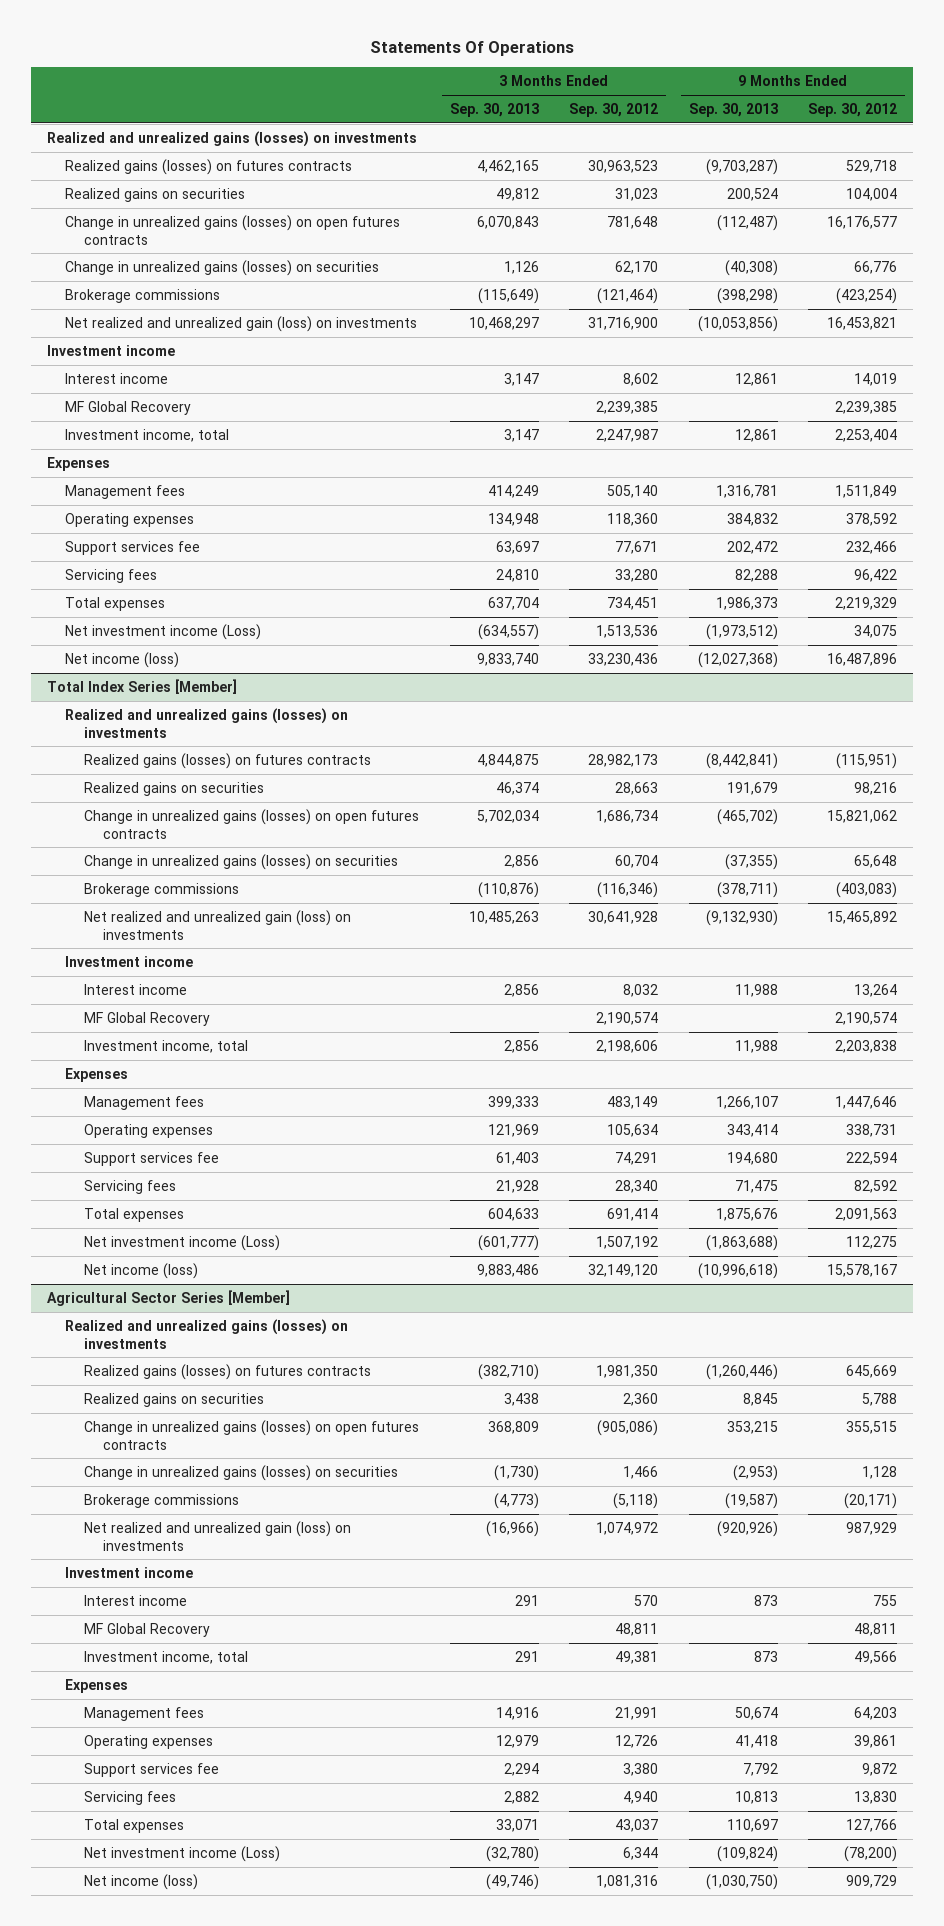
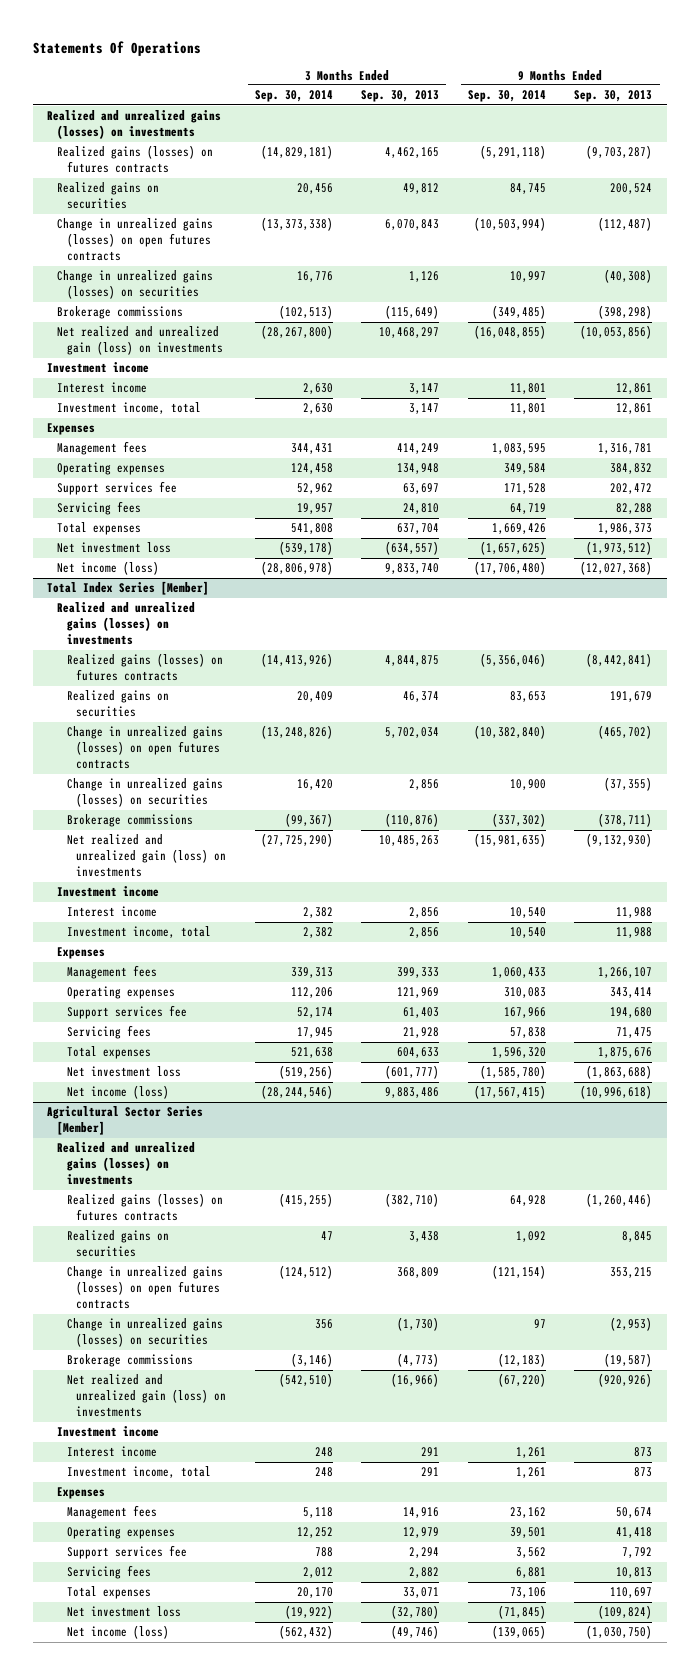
[569,103,659,118] Sep. 30, 2012 -> none
[808,103,898,118] Sep. 30, 2012 -> none
none -> [254,90,333,103] Sep. 30, 2014
none -> [467,90,546,103] Sep. 30, 2014
[65,400,192,415] MF Global Recovery -> none
[65,623,262,640] Net investment income (Loss) -> [57,542,172,554] Net investment loss
[84,1011,211,1026] MF Global Recovery -> none
[84,1234,281,1251] Net investment income (Loss) -> [66,1066,181,1078] Net investment loss
[84,1622,211,1637] MF Global Recovery -> none
[84,1845,281,1862] Net investment income (Loss) -> [66,1606,181,1618] Net investment loss

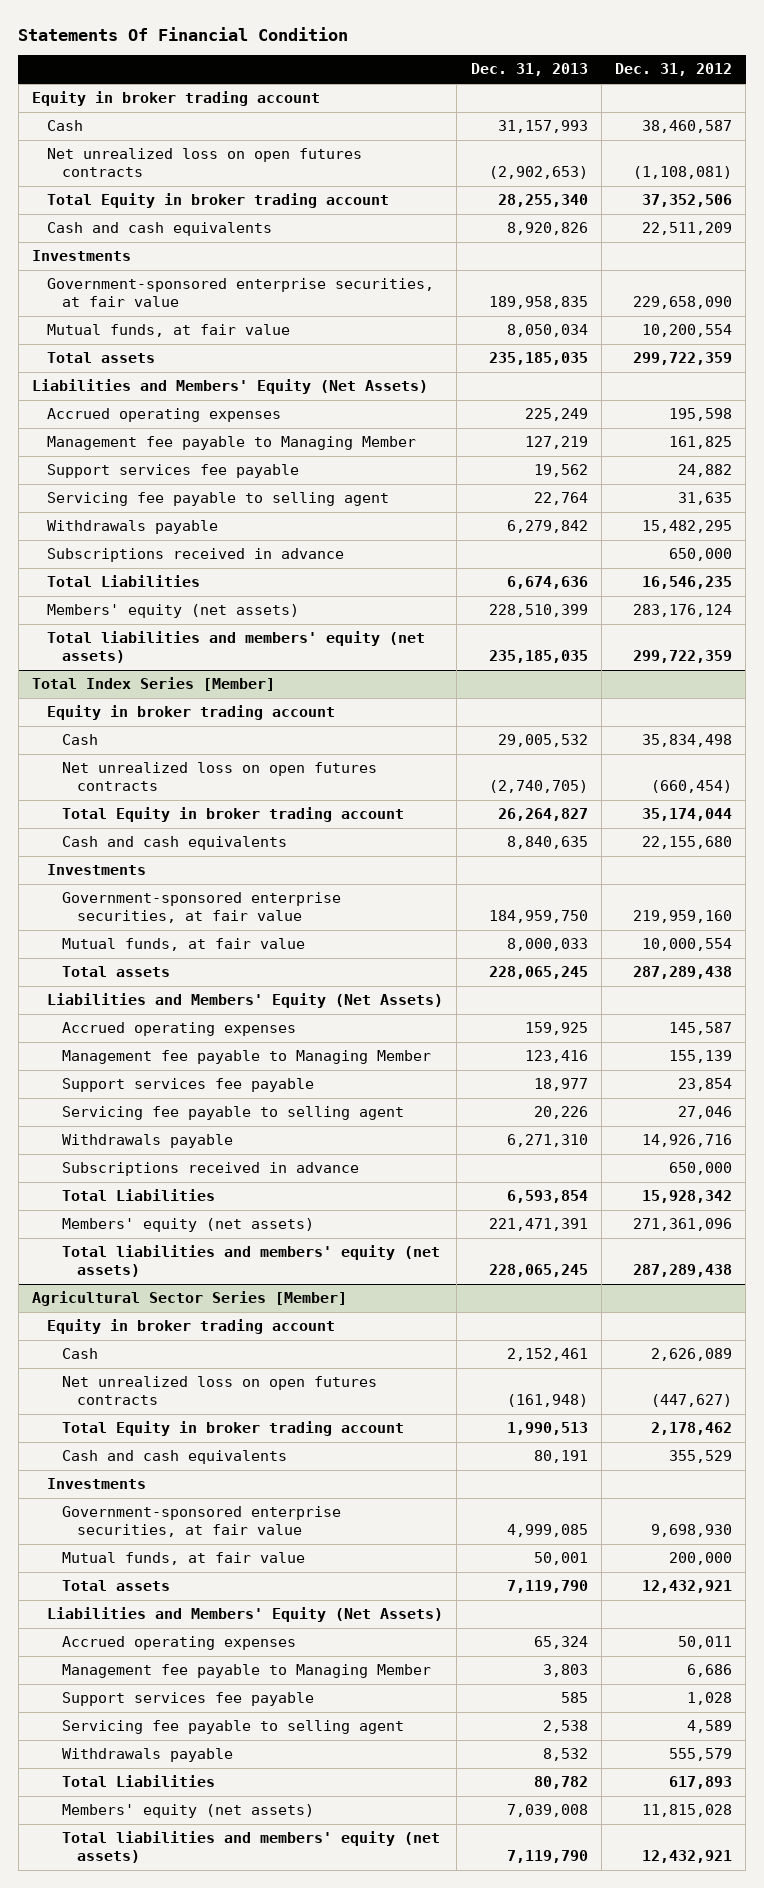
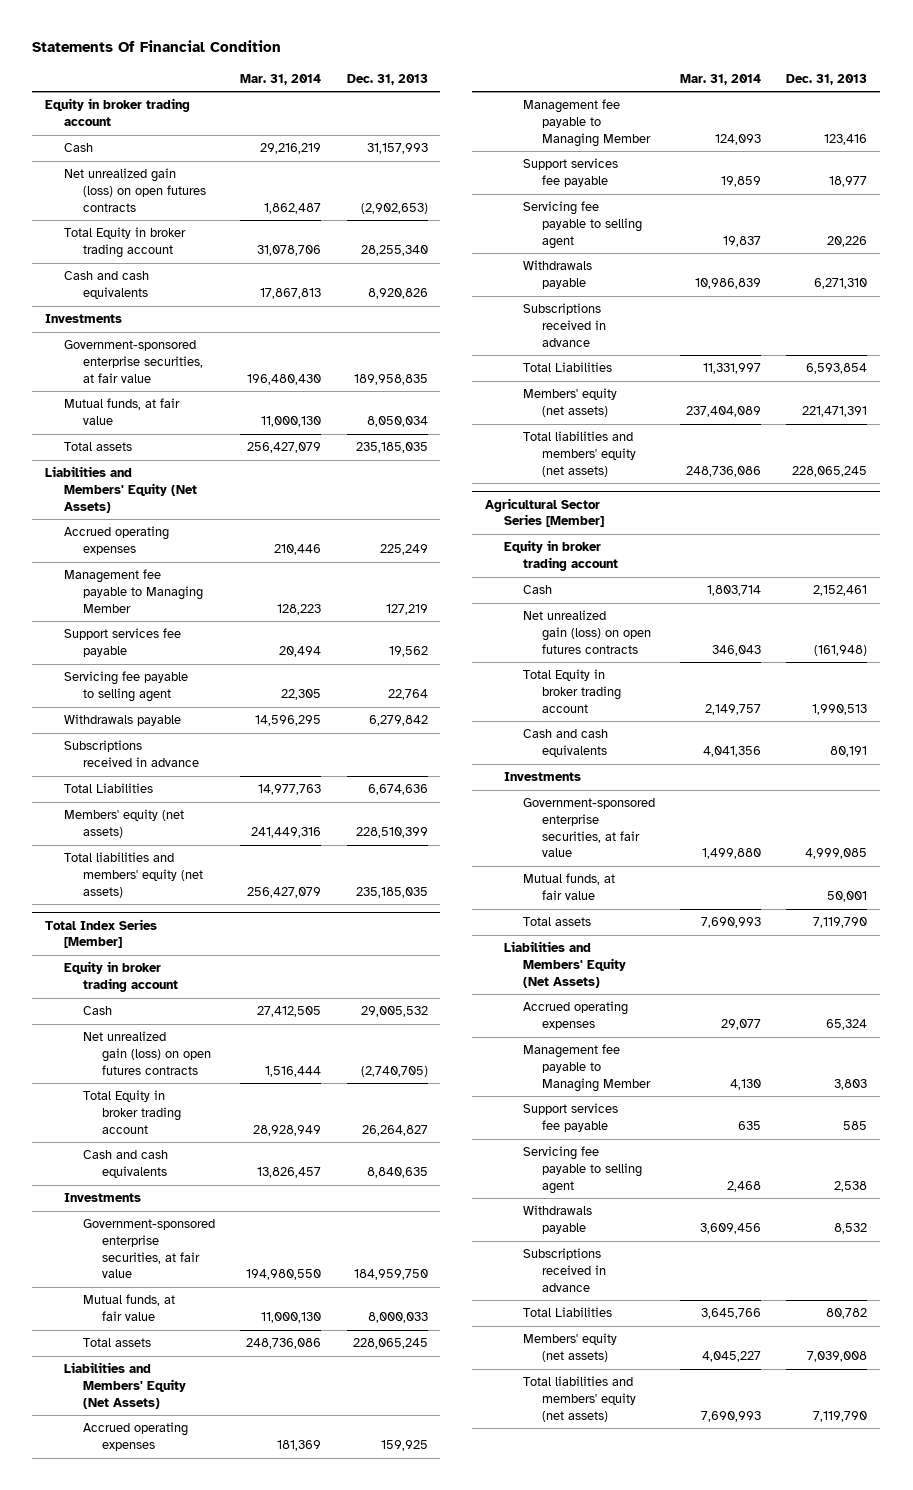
[615,63,733,77] Dec. 31, 2012 -> none
none -> [240,73,322,85] Mar. 31, 2014
[47,148,363,178] Net unrealized loss on open futures contracts -> [64,168,207,212] Net unrealized gain (loss) on open futures contracts
[62,762,378,792] Net unrealized loss on open futures contracts -> [83,1031,212,1075] Net unrealized gain (loss) on open futures contracts
[62,1376,378,1406] Net unrealized loss on open futures contracts -> [523,610,652,654] Net unrealized gain (loss) on open futures contracts
none -> [523,1248,607,1292] Subscriptions received in advance

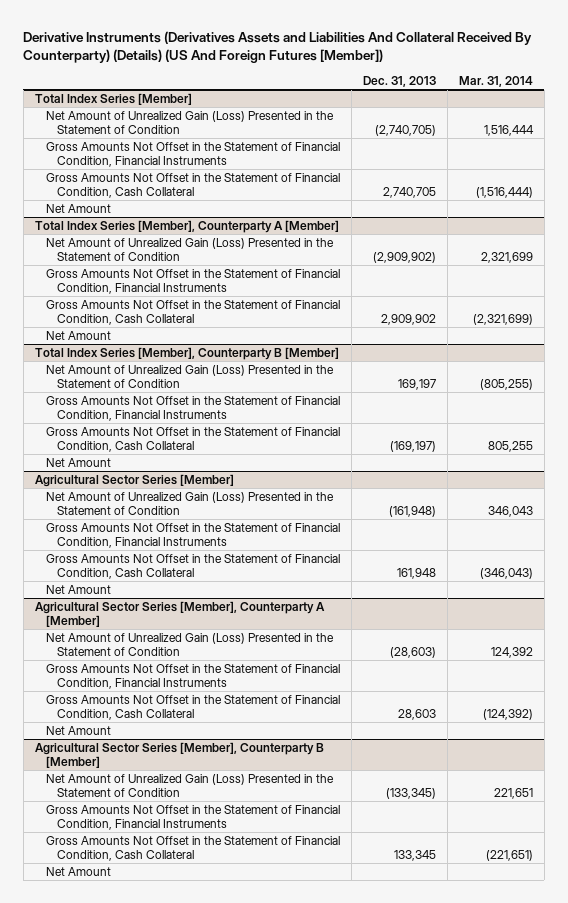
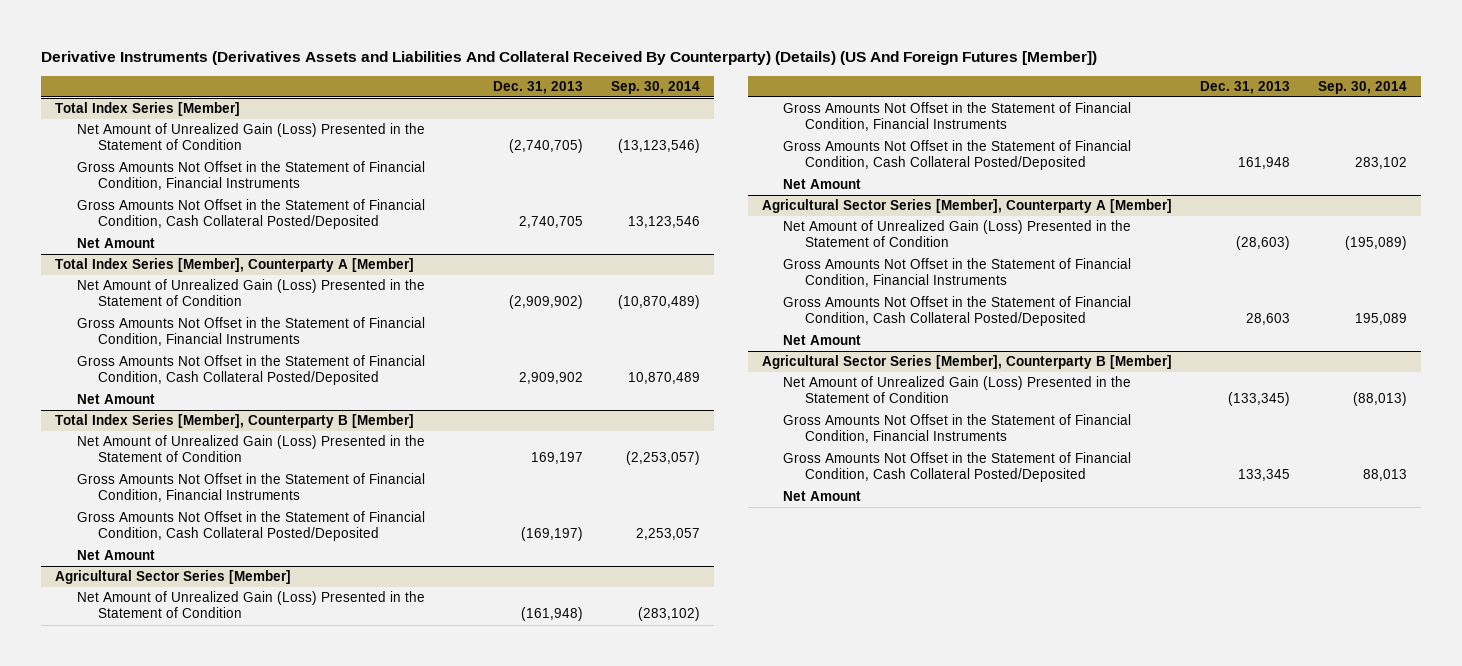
[458,75,533,87] Mar. 31, 2014 -> none
none -> [611,80,701,94] Sep. 30, 2014
[45,173,340,198] Gross Amounts Not Offset in the Statement of Financial Condition, Cash Collateral -> [76,199,425,230] Gross Amounts Not Offset in the Statement of Financial Condition, Cash Collateral Posted/Deposited
[45,300,340,325] Gross Amounts Not Offset in the Statement of Financial Condition, Cash Collateral -> [76,355,425,386] Gross Amounts Not Offset in the Statement of Financial Condition, Cash Collateral Posted/Deposited
[45,427,340,452] Gross Amounts Not Offset in the Statement of Financial Condition, Cash Collateral -> [76,511,425,542] Gross Amounts Not Offset in the Statement of Financial Condition, Cash Collateral Posted/Deposited
[45,554,340,579] Gross Amounts Not Offset in the Statement of Financial Condition, Cash Collateral -> [783,140,1132,171] Gross Amounts Not Offset in the Statement of Financial Condition, Cash Collateral Posted/Deposited
[45,695,340,720] Gross Amounts Not Offset in the Statement of Financial Condition, Cash Collateral -> [783,296,1132,327] Gross Amounts Not Offset in the Statement of Financial Condition, Cash Collateral Posted/Deposited
[45,836,340,861] Gross Amounts Not Offset in the Statement of Financial Condition, Cash Collateral -> [783,452,1132,483] Gross Amounts Not Offset in the Statement of Financial Condition, Cash Collateral Posted/Deposited

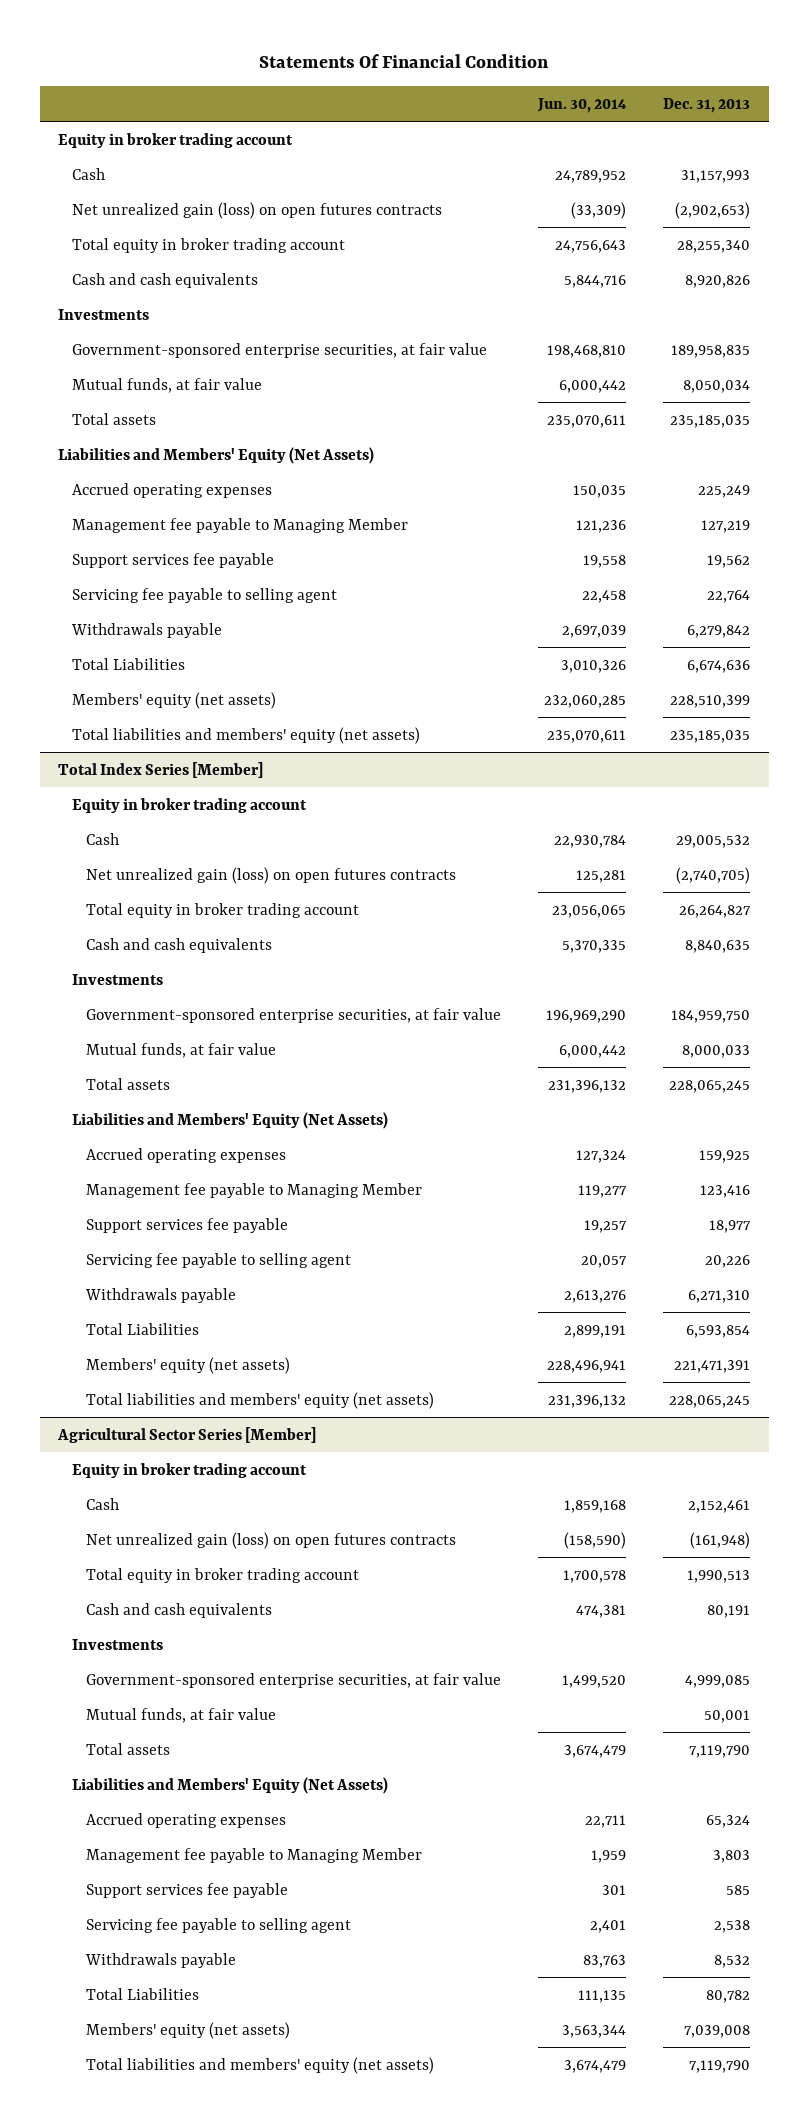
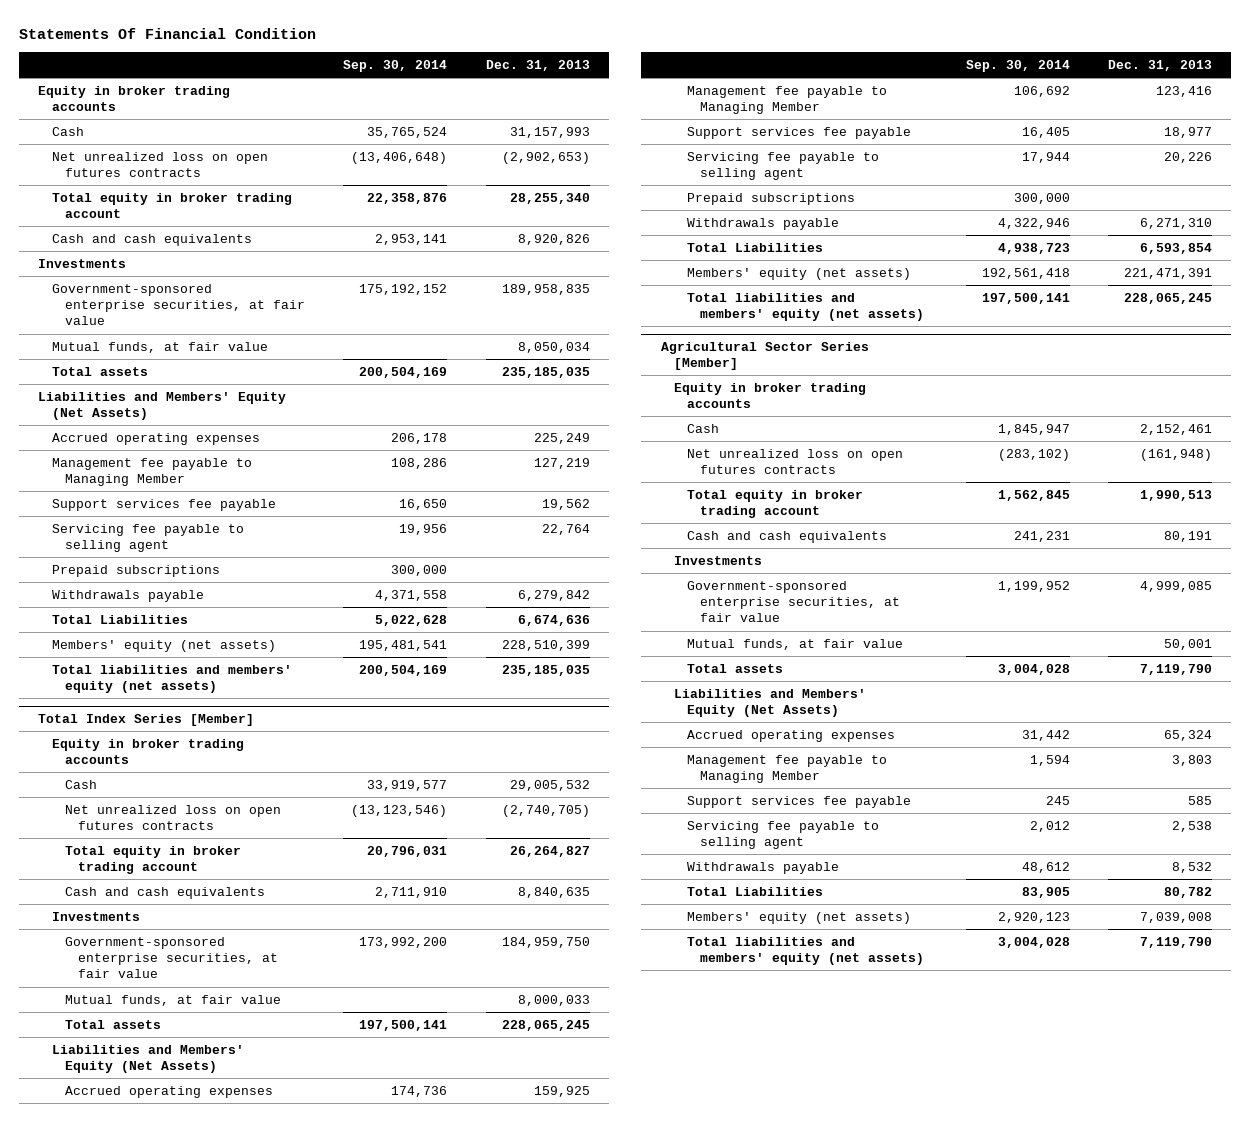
[537,97,628,113] Jun. 30, 2014 -> none
none -> [343,59,448,72] Sep. 30, 2014
[58,132,294,148] Equity in broker trading account -> [38,85,231,112] Equity in broker trading accounts
[72,201,443,219] Net unrealized gain (loss) on open futures contracts -> [51,151,268,178] Net unrealized loss on open futures contracts
none -> [51,564,220,577] Prepaid subscriptions
[72,797,308,813] Equity in broker trading account -> [51,738,244,765] Equity in broker trading accounts
[86,866,457,884] Net unrealized gain (loss) on open futures contracts -> [64,804,281,831] Net unrealized loss on open futures contracts
none -> [687,192,856,205] Prepaid subscriptions
[72,1462,308,1478] Equity in broker trading account -> [673,382,866,409] Equity in broker trading accounts
[86,1531,457,1549] Net unrealized gain (loss) on open futures contracts -> [687,448,904,475] Net unrealized loss on open futures contracts

